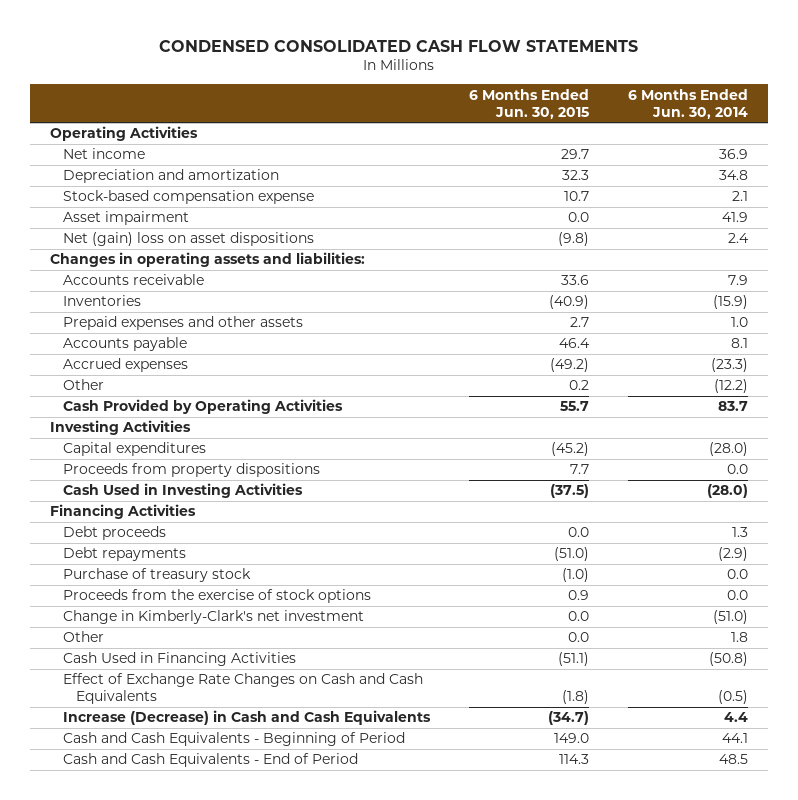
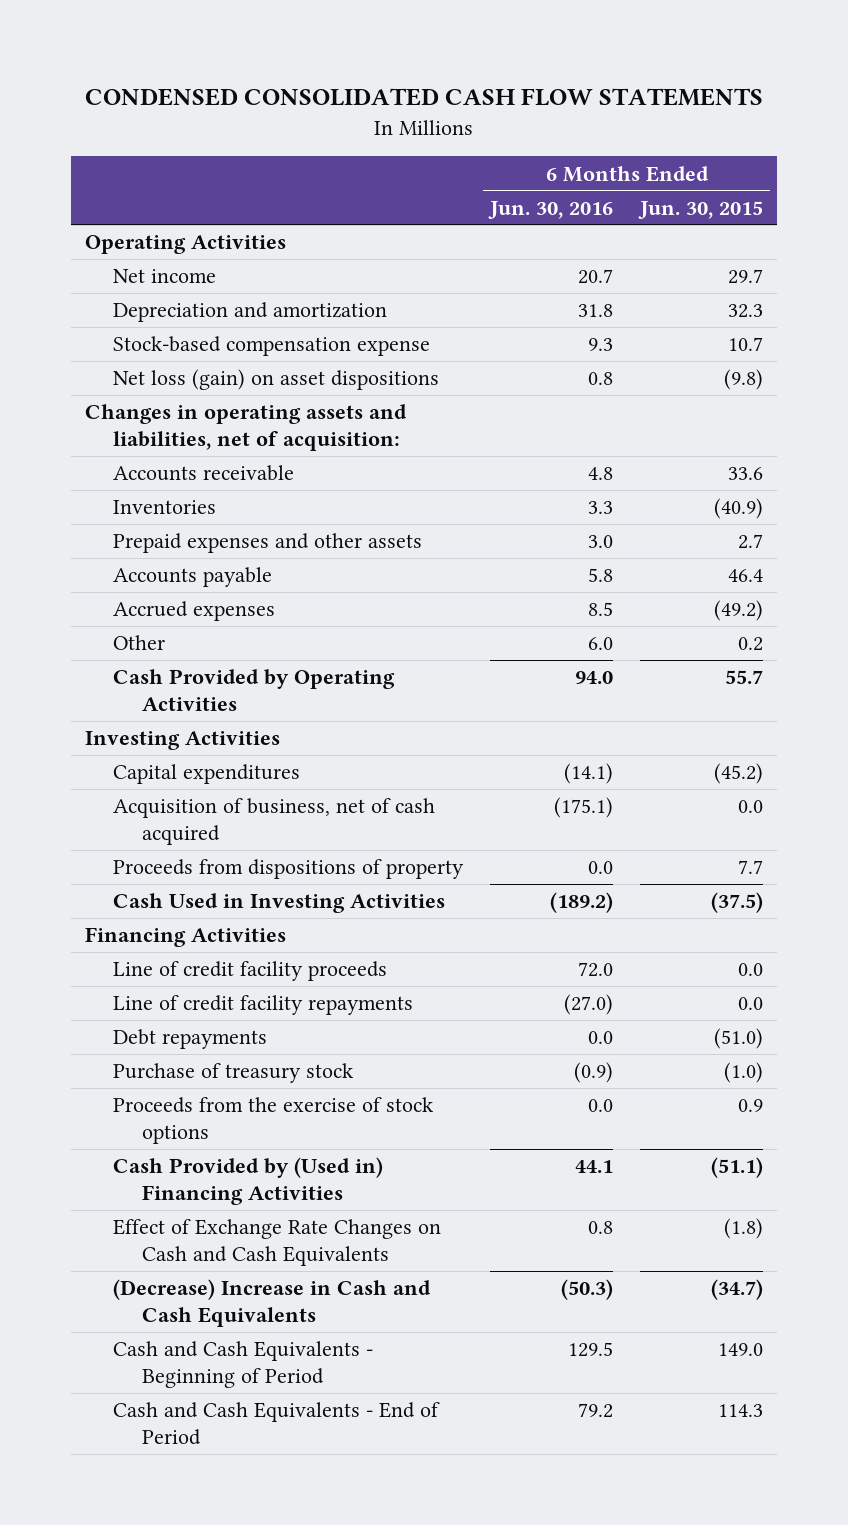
[628,88,749,119] 6 Months Ended Jun. 30, 2014 -> none
none -> [488,200,614,219] Jun. 30, 2016
[62,211,189,226] Asset impairment -> none
[62,232,314,247] Net (gain) loss on asset dispositions -> [113,369,440,391] Net loss (gain) on asset dispositions
[49,252,365,268] Changes in operating assets and liabilities: -> [84,404,407,451] Changes in operating assets and liabilities, net of acquisition:
none -> [113,798,436,845] Acquisition of business, net of cash acquired
[62,463,320,478] Proceeds from property dispositions -> [113,859,465,880] Proceeds from dispositions of property
[62,526,166,541] Debt proceeds -> none
none -> [113,961,388,982] Line of credit facility proceeds
none -> [113,995,414,1016] Line of credit facility repayments
[62,610,364,625] Change in Kimberly-Clark's net investment -> none
[62,631,104,643] Other -> none
[62,652,296,667] Cash Used in Financing Activities -> [113,1157,384,1205] Cash Provided by (Used in) Financing Activities
[62,710,431,726] Increase (Decrease) in Cash and Cash Equivalents -> [113,1279,432,1327] (Decrease) Increase in Cash and Cash Equivalents

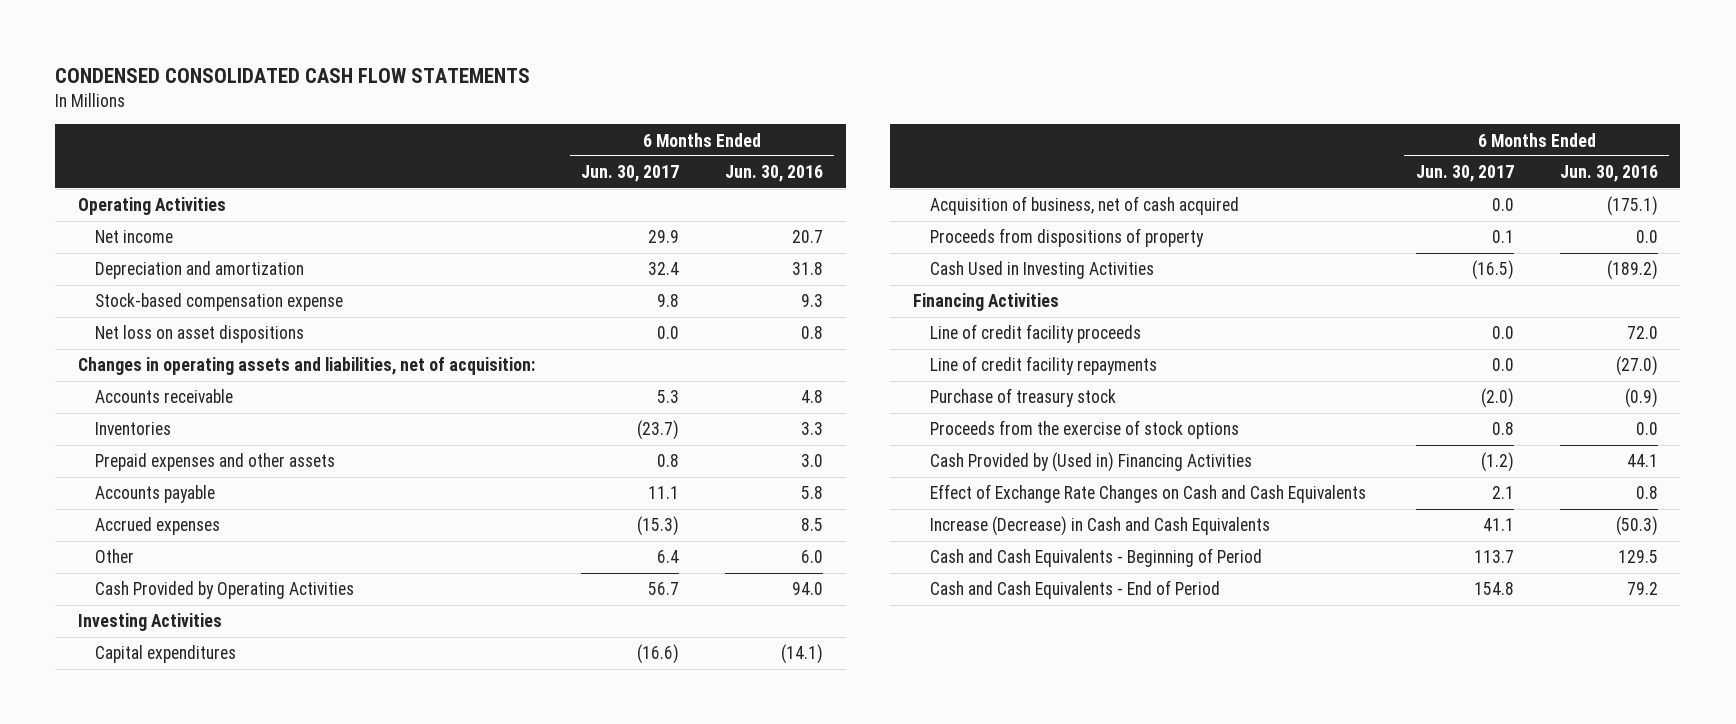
[638,200,764,219] Jun. 30, 2015 -> none
none -> [580,165,679,183] Jun. 30, 2017
[113,369,440,391] Net loss (gain) on asset dispositions -> [95,325,305,344] Net loss on asset dispositions
[113,1029,268,1050] Debt repayments -> none
[113,1279,432,1327] (Decrease) Increase in Cash and Cash Equivalents -> [929,516,1270,537] Increase (Decrease) in Cash and Cash Equivalents

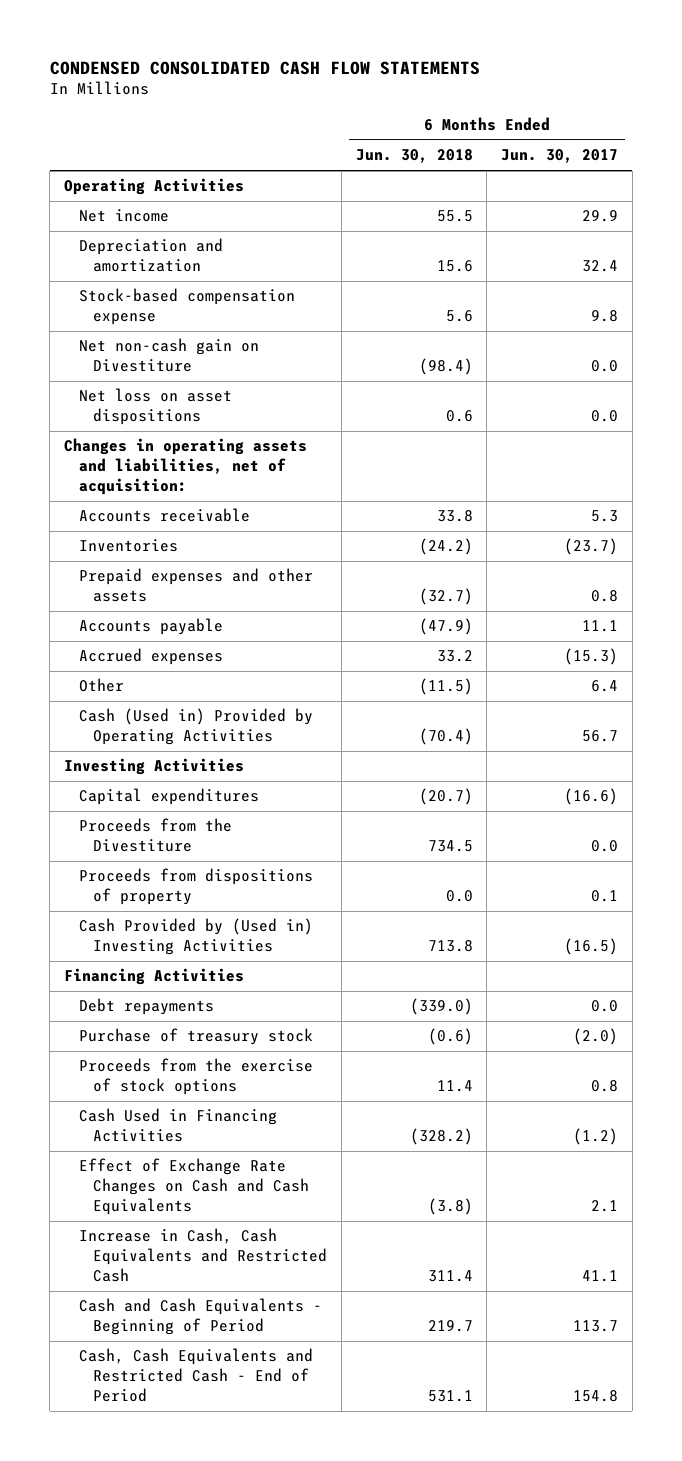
[724,165,823,183] Jun. 30, 2016 -> none
none -> [355,149,473,164] Jun. 30, 2018
none -> [78,338,259,373] Net non-cash gain on Divestiture
[95,581,355,600] Cash Provided by Operating Activities -> [78,708,313,746] Cash (Used in) Provided by Operating Activities
[929,196,1239,216] Acquisition of business, net of cash acquired -> none
none -> [78,818,232,853] Proceeds from the Divestiture
[929,261,1154,280] Cash Used in Investing Activities -> [78,918,313,956] Cash Provided by (Used in) Investing Activities
[929,324,1141,344] Line of credit facility proceeds -> none
[929,356,1157,376] Line of credit facility repayments -> none
none -> [78,998,214,1016] Debt repayments
[929,452,1252,473] Cash Provided by (Used in) Financing Activities -> [78,1108,277,1143] Cash Used in Financing Activities
[929,516,1270,537] Increase (Decrease) in Cash and Cash Equivalents -> [78,1228,328,1282] Increase in Cash, Cash Equivalents and Restricted Cash
[929,580,1220,600] Cash and Cash Equivalents - End of Period -> [78,1348,313,1402] Cash, Cash Equivalents and Restricted Cash - End of Period

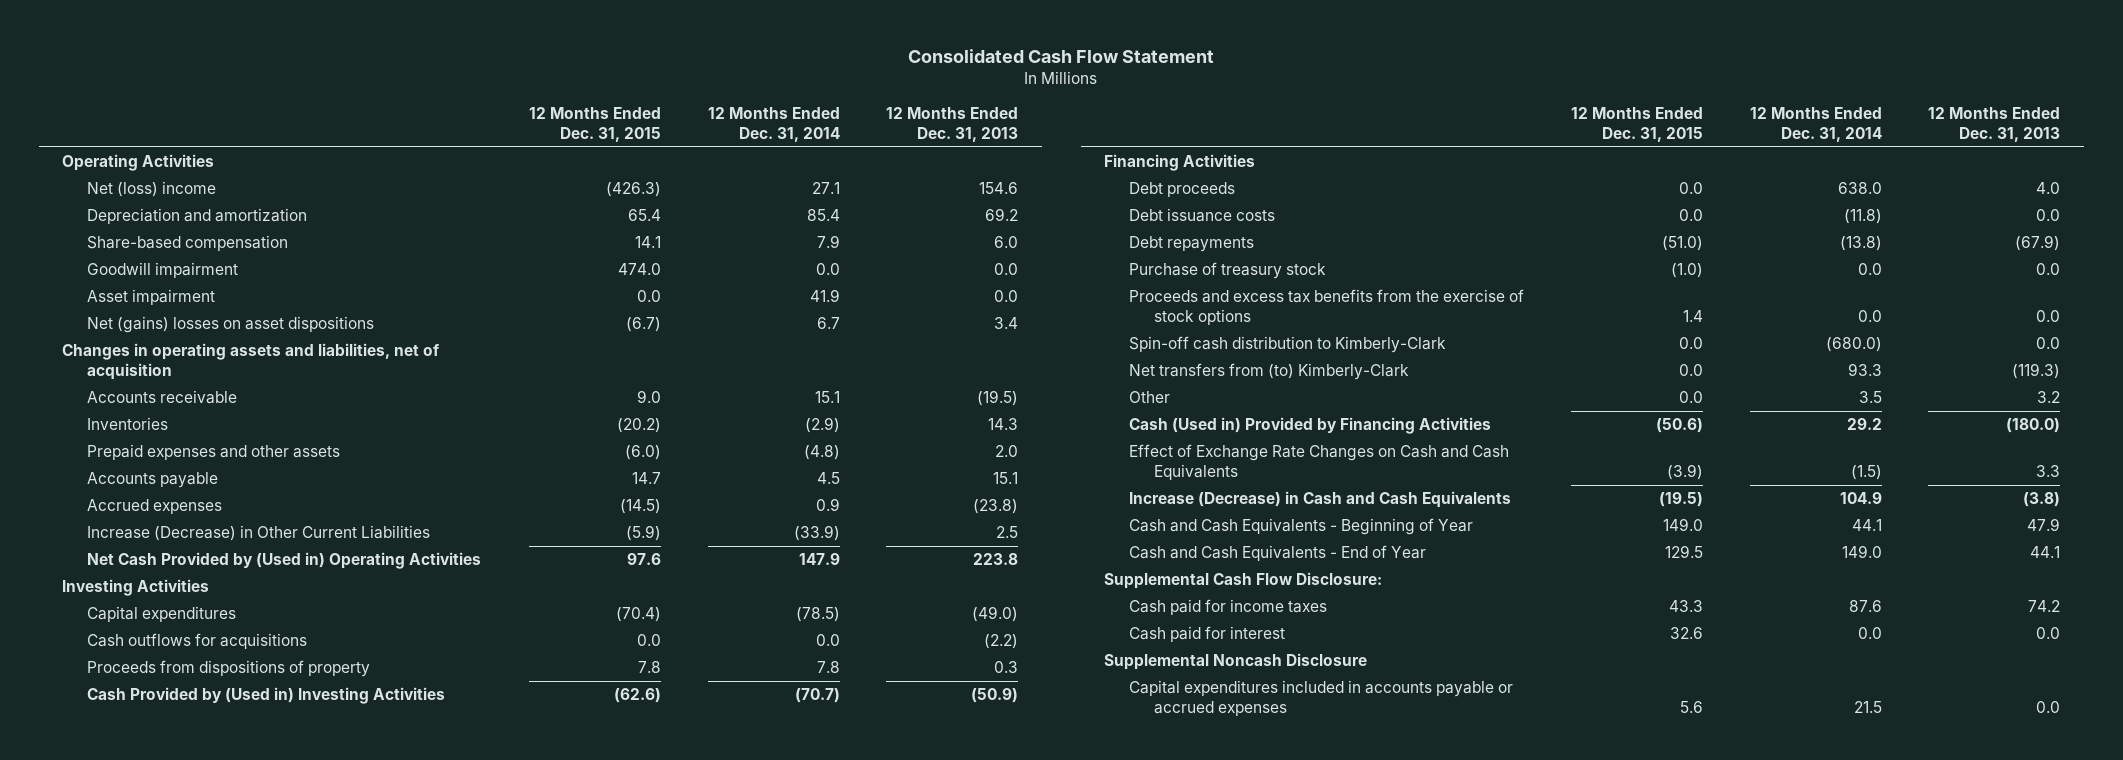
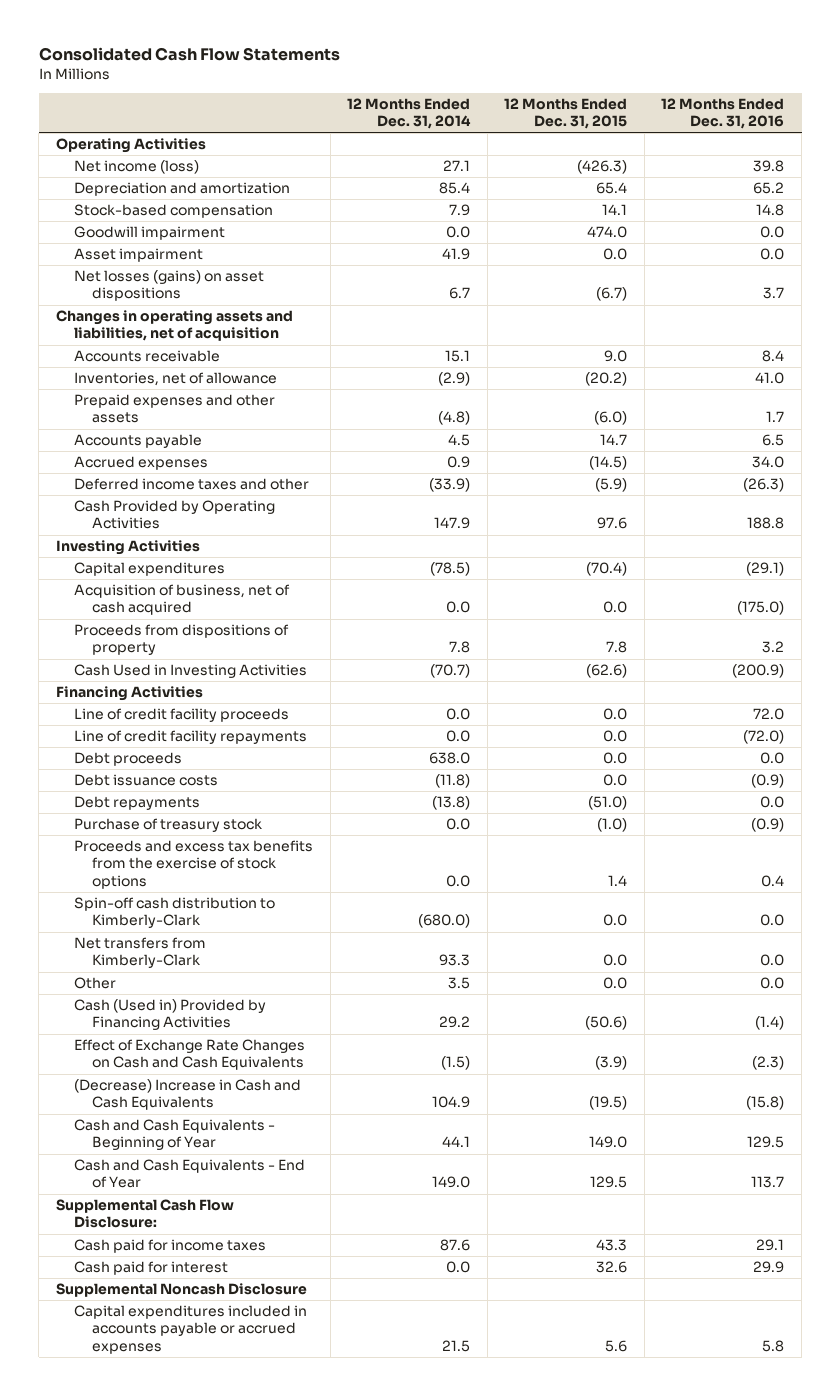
[908,49,1215,64] Consolidated Cash Flow Statement -> [38,47,340,62] Consolidated Cash Flow Statements
[886,107,1019,143] 12 Months Ended Dec. 31, 2013 -> none
none -> [661,97,785,130] 12 Months Ended Dec. 31, 2016
[87,181,217,198] Net (loss) income -> [74,160,200,175] Net income (loss)
[87,235,289,252] Share-based compensation -> [74,204,274,219] Stock-based compensation
[87,316,375,334] Net (gains) losses on asset dispositions -> [74,270,265,302] Net losses (gains) on asset dispositions
[87,417,169,431] Inventories -> [74,372,278,387] Inventories, net of allowance
[87,525,431,542] Increase (Decrease) in Other Current Liabilities -> [74,478,310,491] Deferred income taxes and other
[87,552,482,570] Net Cash Provided by (Used in) Operating Activities -> [74,500,276,530] Cash Provided by Operating Activities
[87,633,308,650] Cash outflows for acquisitions -> [74,584,291,616] Acquisition of business, net of cash acquired
[87,687,446,705] Cash Provided by (Used in) Investing Activities -> [74,664,308,679] Cash Used in Investing Activities
none -> [74,708,290,723] Line of credit facility proceeds
none -> [74,730,308,745] Line of credit facility repayments
[1129,363,1410,381] Net transfers from (to) Kimberly-Clark -> [74,937,207,969] Net transfers from Kimberly-Clark
[1129,491,1512,509] Increase (Decrease) in Cash and Cash Equivalents -> [74,1079,302,1111] (Decrease) Increase in Cash and Cash Equivalents

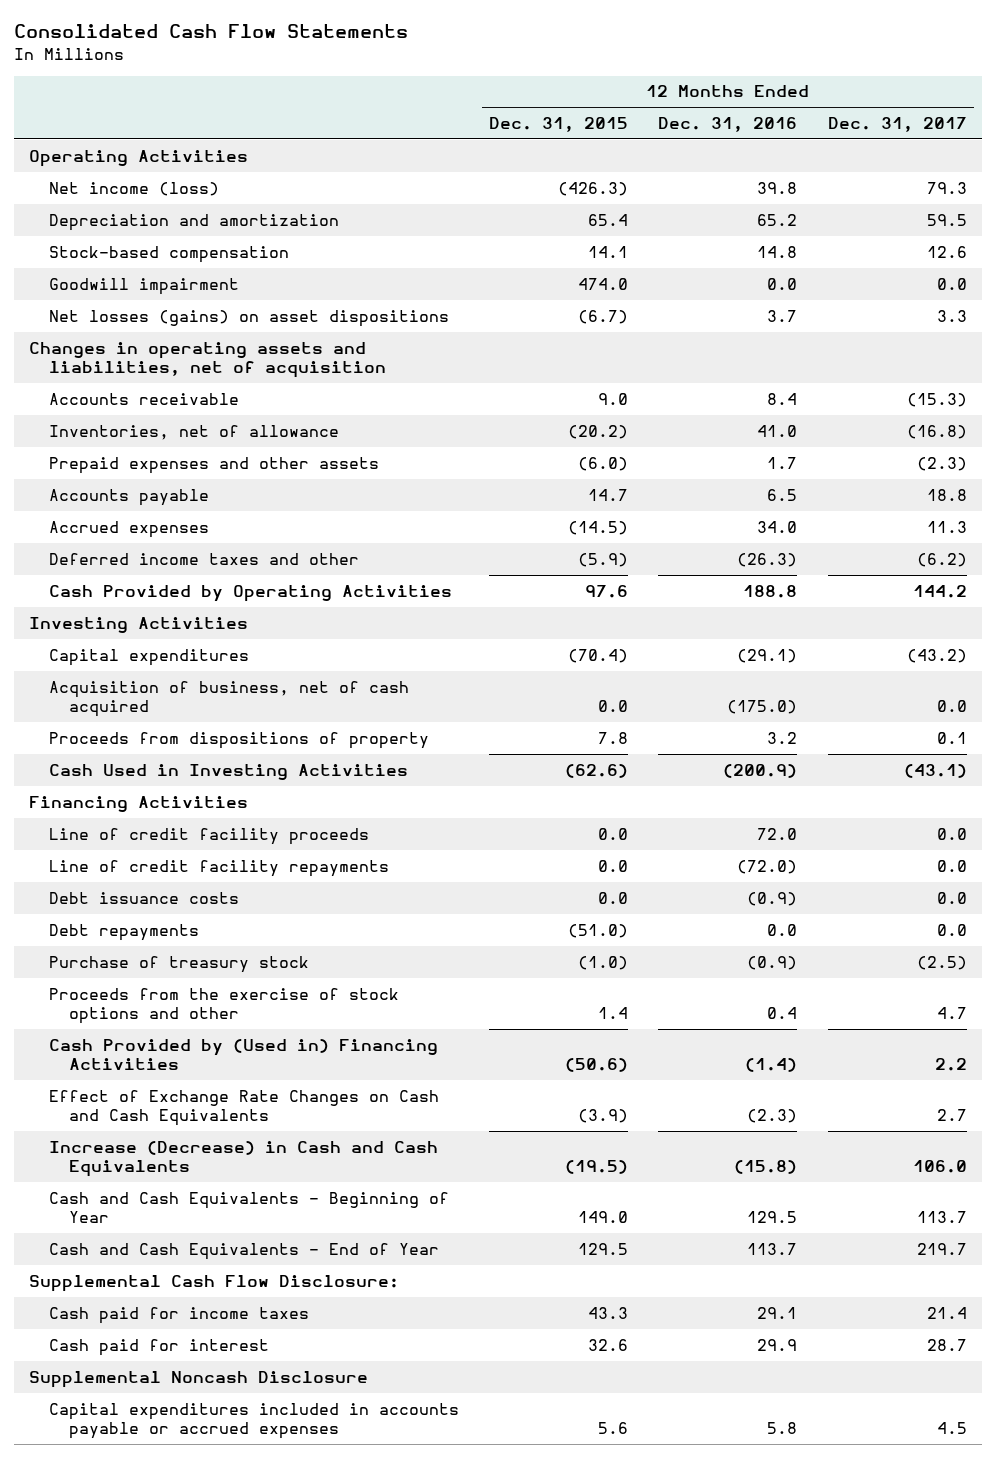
[347,97,472,130] 12 Months Ended Dec. 31, 2014 -> none
none -> [827,116,967,132] Dec. 31, 2017
[74,248,204,263] Asset impairment -> none
[74,752,183,767] Debt proceeds -> none
[74,897,276,929] Spin-off cash distribution to Kimberly-Clark -> none
[74,937,207,969] Net transfers from Kimberly-Clark -> none
[74,977,117,990] Other -> none
[74,840,314,889] Proceeds and excess tax benefits from the exercise of stock options -> [48,987,399,1025] Proceeds from the exercise of stock options and other
[74,999,267,1031] Cash (Used in) Provided by Financing Activities -> [48,1038,438,1071] Cash Provided by (Used in) Financing Activities
[74,1079,302,1111] (Decrease) Increase in Cash and Cash Equivalents -> [48,1140,438,1178] Increase (Decrease) in Cash and Cash Equivalents

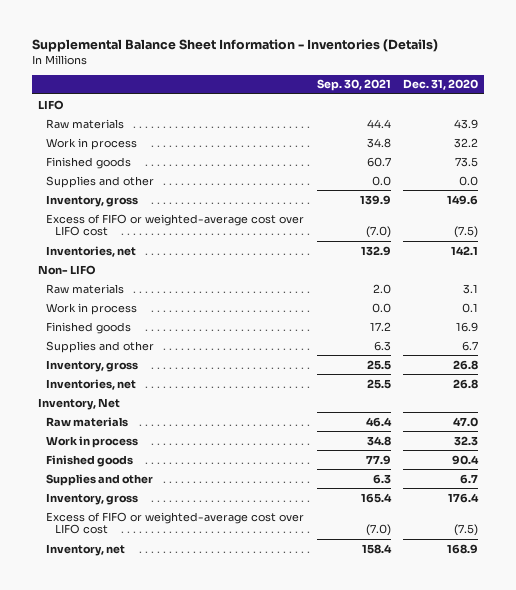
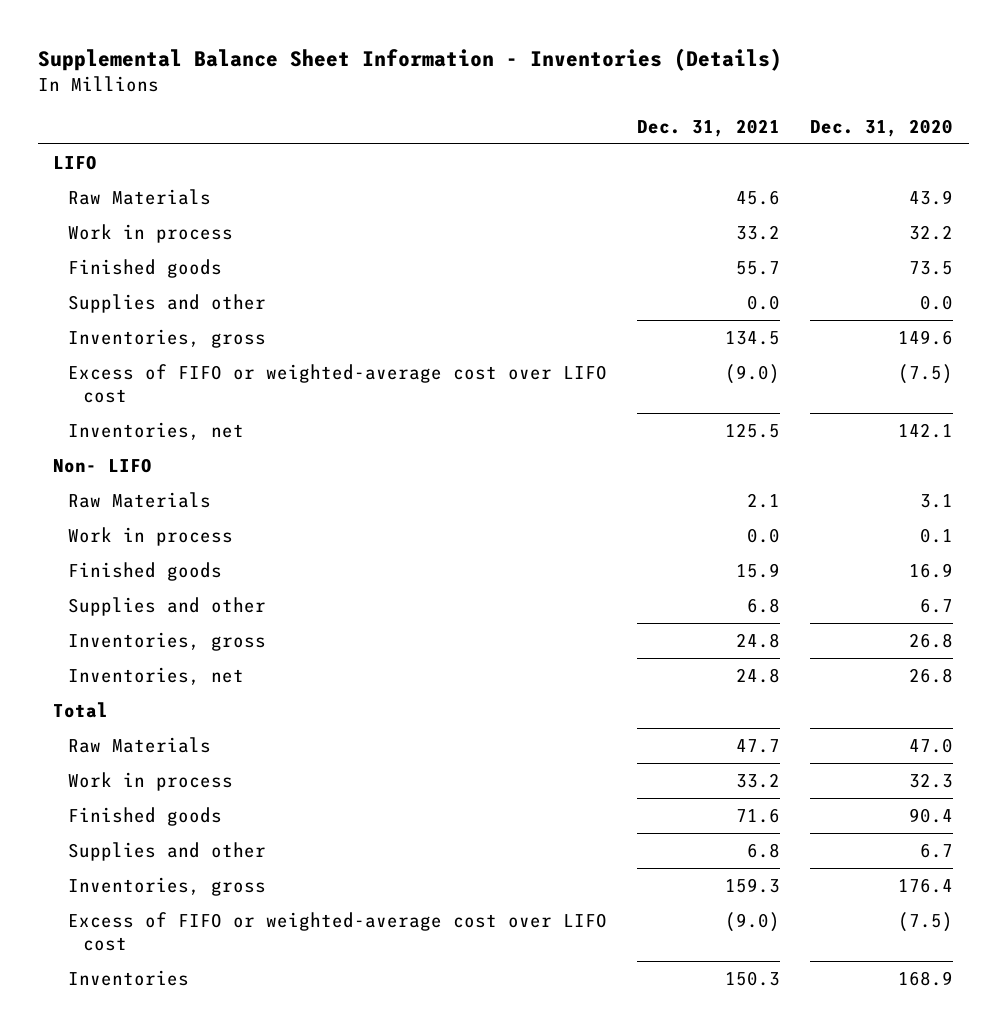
[316,79,391,92] Sep. 30, 2021 -> none
none -> [637,118,781,137] Dec. 31, 2021
[46,118,125,129] Raw materials -> [67,188,211,205] Raw Materials
[46,194,139,207] Inventory, gross -> [67,328,266,348] Inventories, gross
[46,283,125,294] Raw materials -> [67,491,211,508] Raw Materials
[46,359,139,372] Inventory, gross -> [67,631,266,651] Inventories, gross
[37,397,120,410] Inventory, Net -> [52,701,108,718] Total
[46,416,129,427] Raw materials -> [67,736,211,753] Raw Materials
[46,492,139,505] Inventory, gross -> [67,876,266,896] Inventories, gross
[46,543,126,556] Inventory, net -> [67,969,189,986] Inventories

